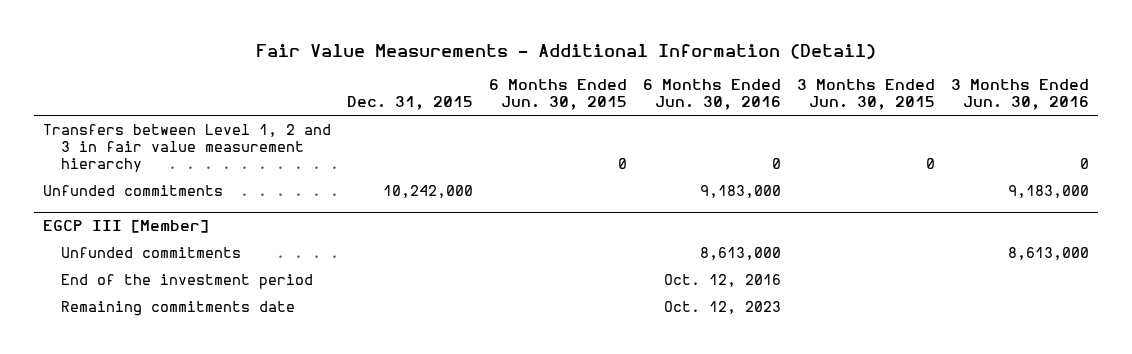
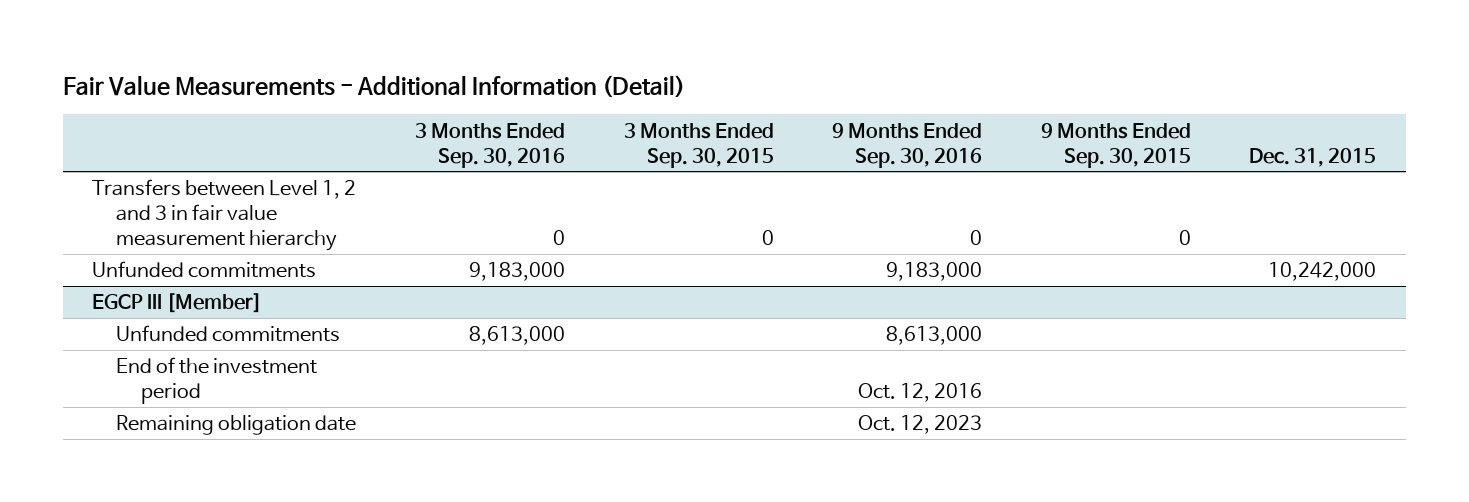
[488,79,627,111] 6 Months Ended Jun. 30, 2015 -> none
[643,79,782,111] 6 Months Ended Jun. 30, 2016 -> none
[797,79,936,111] 3 Months Ended Jun. 30, 2015 -> none
[951,79,1090,111] 3 Months Ended Jun. 30, 2016 -> none
none -> [415,122,566,168] 3 Months Ended Sep. 30, 2016
none -> [623,122,774,168] 3 Months Ended Sep. 30, 2015
none -> [832,122,983,168] 9 Months Ended Sep. 30, 2016
none -> [1040,122,1191,168] 9 Months Ended Sep. 30, 2015
[60,300,295,316] Remaining commitments date -> [116,415,357,436] Remaining obligation date

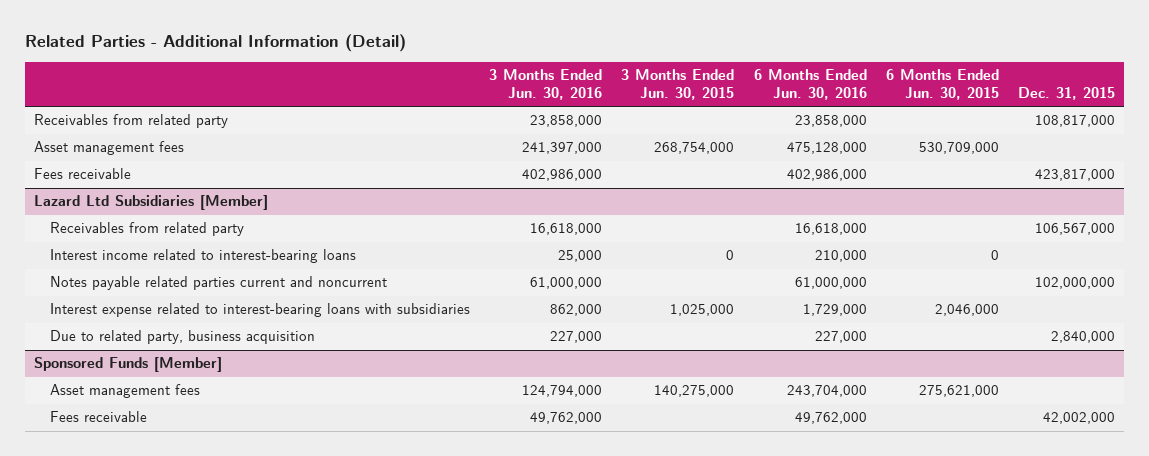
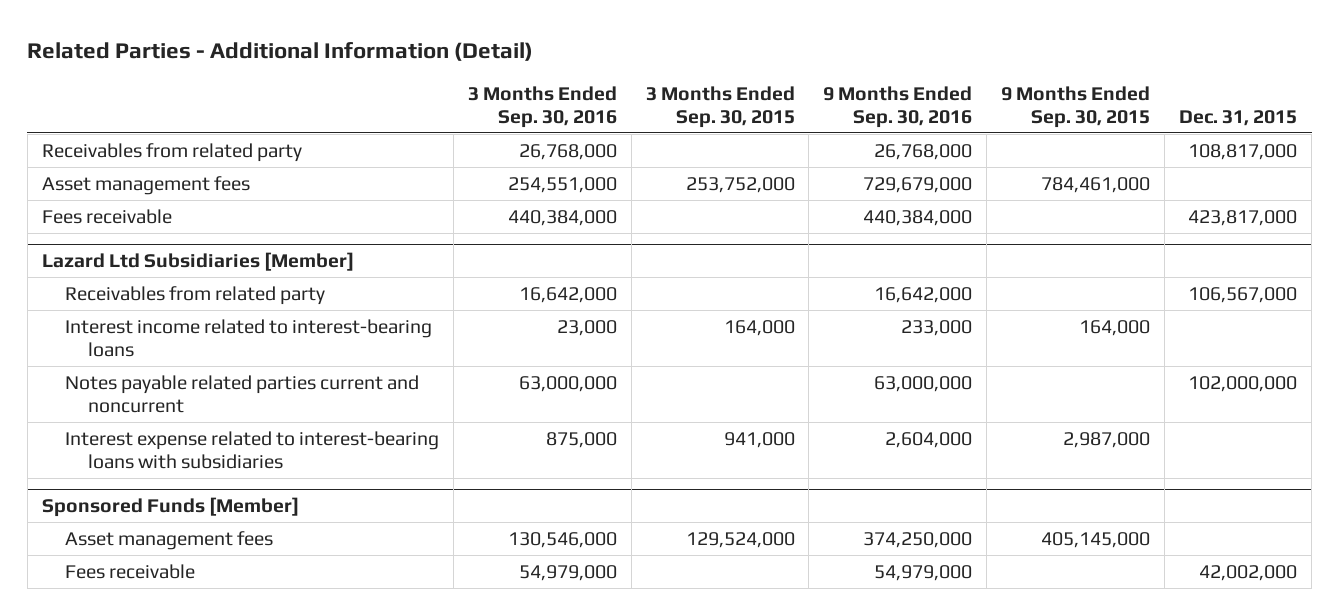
[489,69,603,101] 3 Months Ended Jun. 30, 2016 -> none
[621,69,735,101] 3 Months Ended Jun. 30, 2015 -> none
[753,69,867,101] 6 Months Ended Jun. 30, 2016 -> none
[885,69,999,101] 6 Months Ended Jun. 30, 2015 -> none
none -> [467,86,617,129] 3 Months Ended Sep. 30, 2016
none -> [645,86,795,129] 3 Months Ended Sep. 30, 2015
none -> [823,86,973,129] 9 Months Ended Sep. 30, 2016
none -> [1001,86,1151,129] 9 Months Ended Sep. 30, 2015
[50,330,316,345] Due to related party, business acquisition -> none

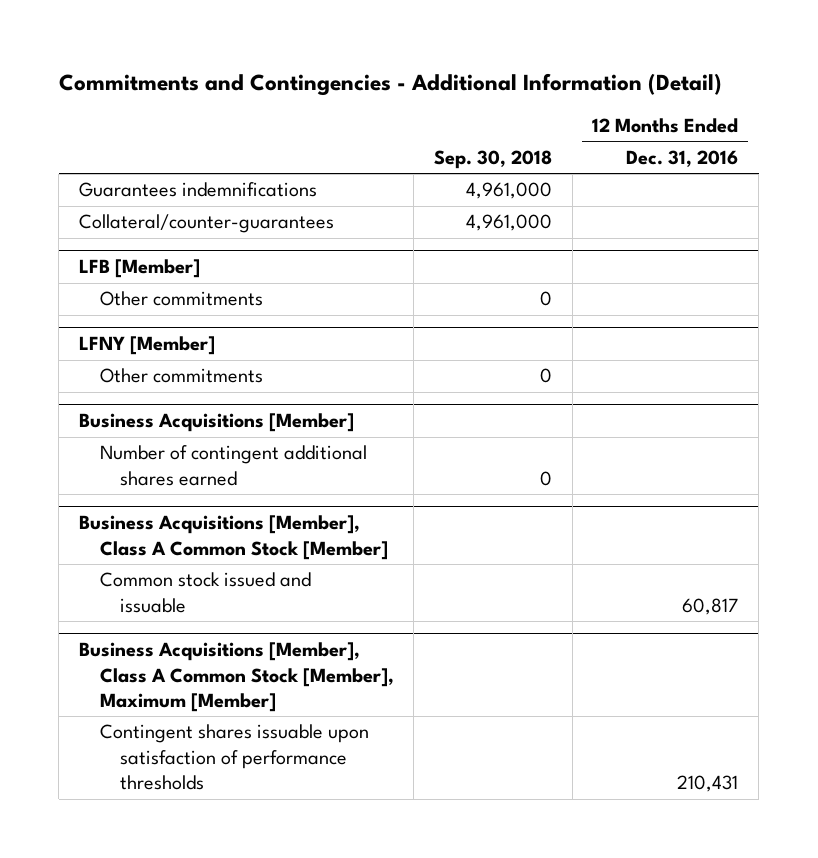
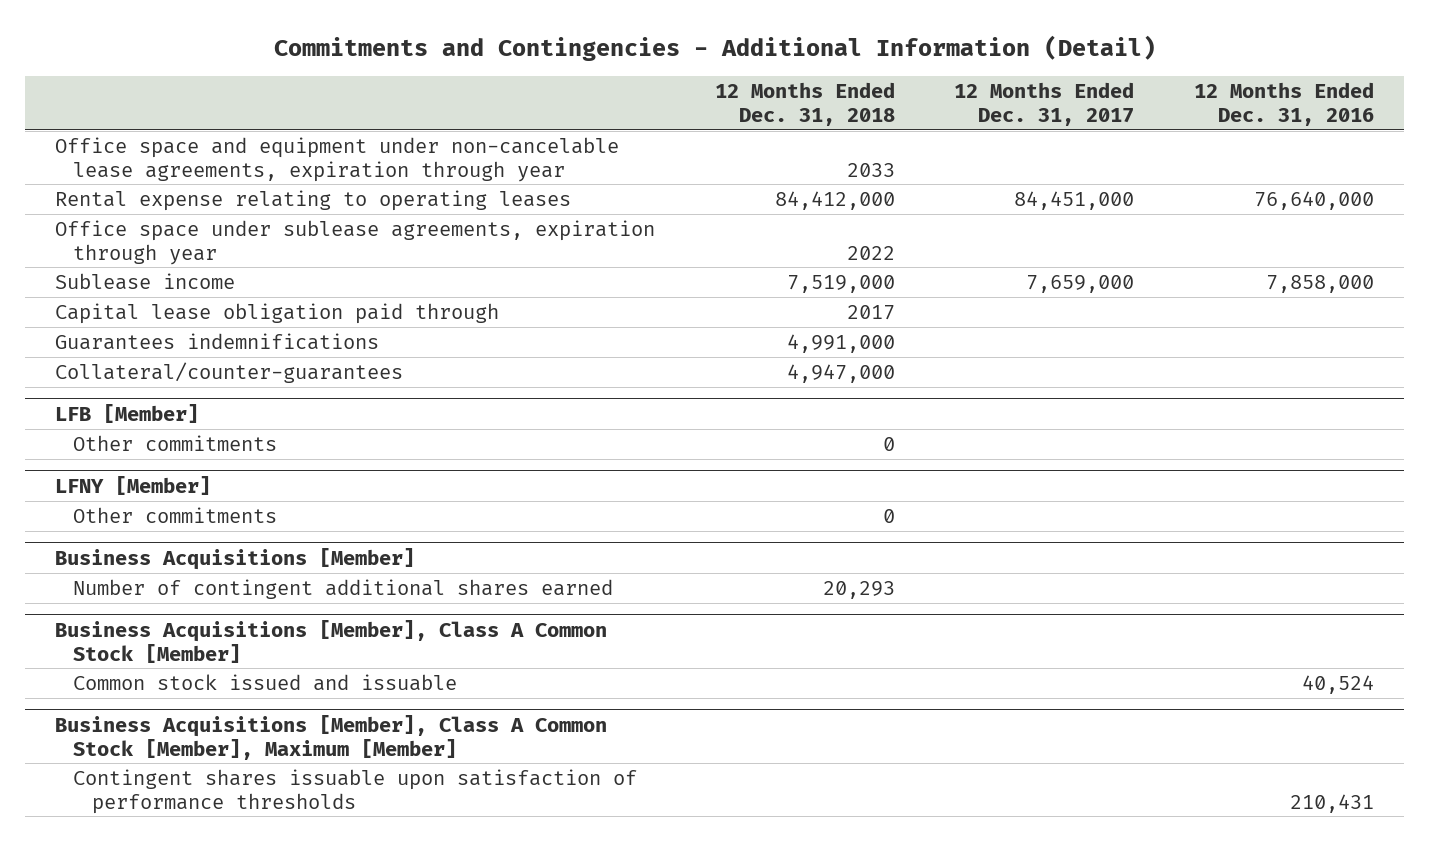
[433,149,552,169] Sep. 30, 2018 -> none
none -> [714,82,895,126] 12 Months Ended Dec. 31, 2018
none -> [954,82,1135,126] 12 Months Ended Dec. 31, 2017
none -> [55,136,620,182] Office space and equipment under non-cancelable lease agreements, expiration through year
none -> [55,189,572,211] Rental expense relating to operating leases
none -> [55,219,656,265] Office space under sublease agreements, expiration through year
none -> [55,272,236,290] Sublease income
none -> [55,302,500,324] Capital lease obligation paid through
[682,597,739,615] 60,817 -> [1302,674,1375,694] 40,524

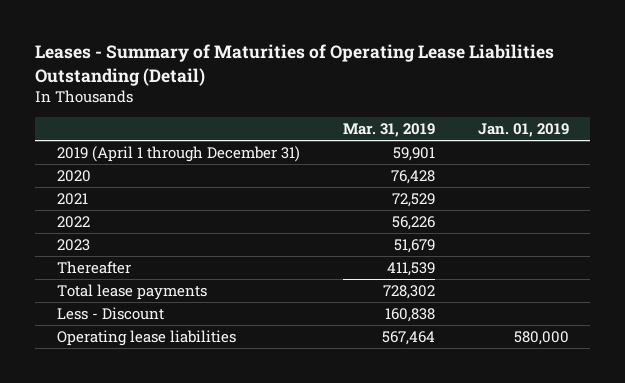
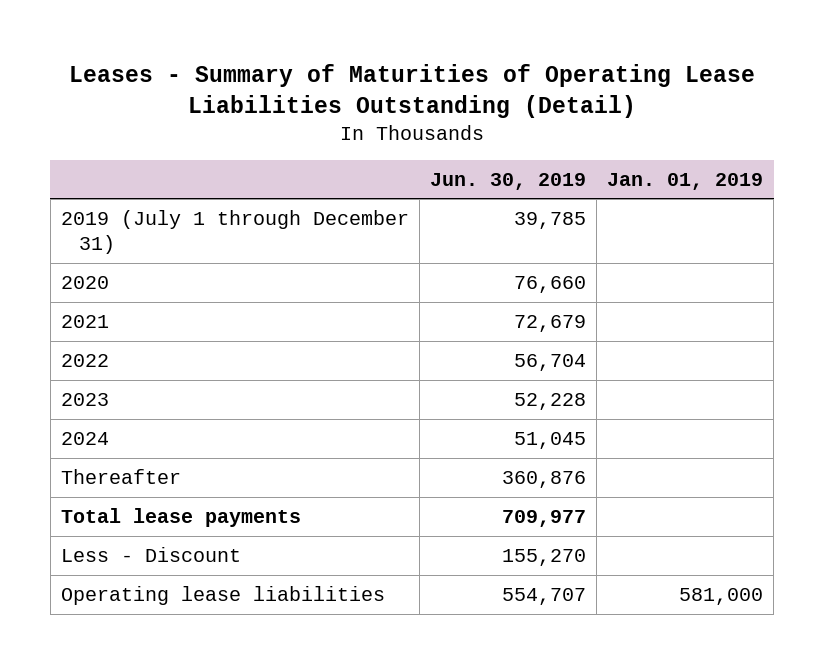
[342,122,435,137] Mar. 31, 2019 -> none
none -> [430,172,587,190] Jun. 30, 2019
[56,145,300,162] 2019 (April 1 through December 31) -> [60,209,409,254] 2019 (July 1 through December 31)
none -> [60,431,109,445] 2024
[513,330,569,345] 580,000 -> [679,587,764,605] 581,000

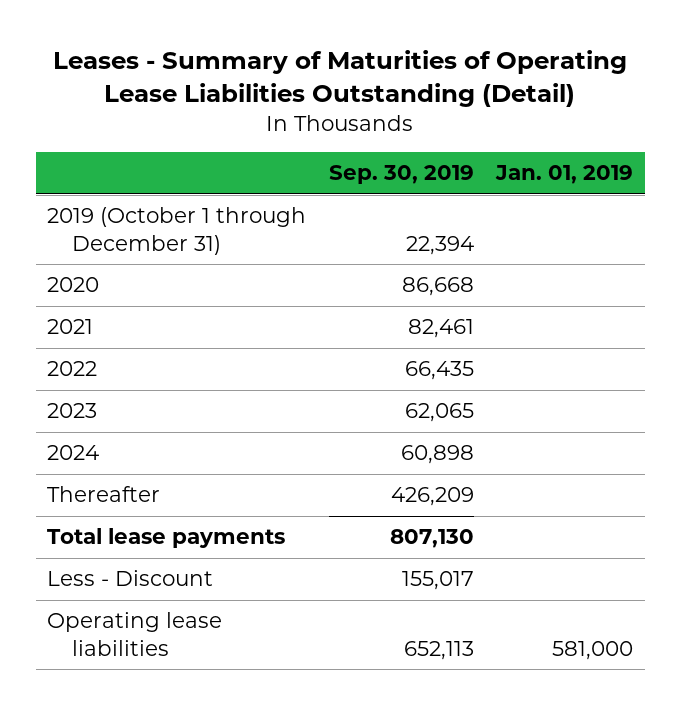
[430,172,587,190] Jun. 30, 2019 -> none
none -> [328,165,474,185] Sep. 30, 2019
[60,209,409,254] 2019 (July 1 through December 31) -> [47,207,307,255] 2019 (October 1 through December 31)

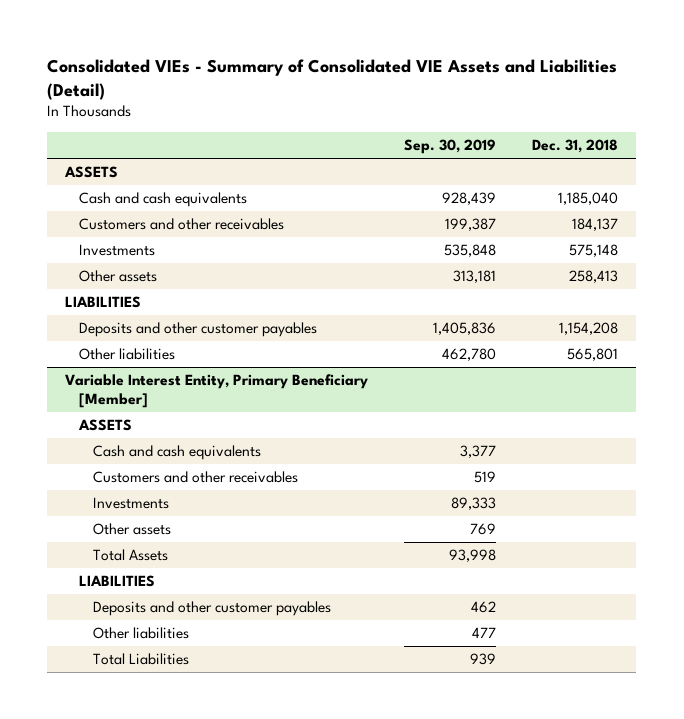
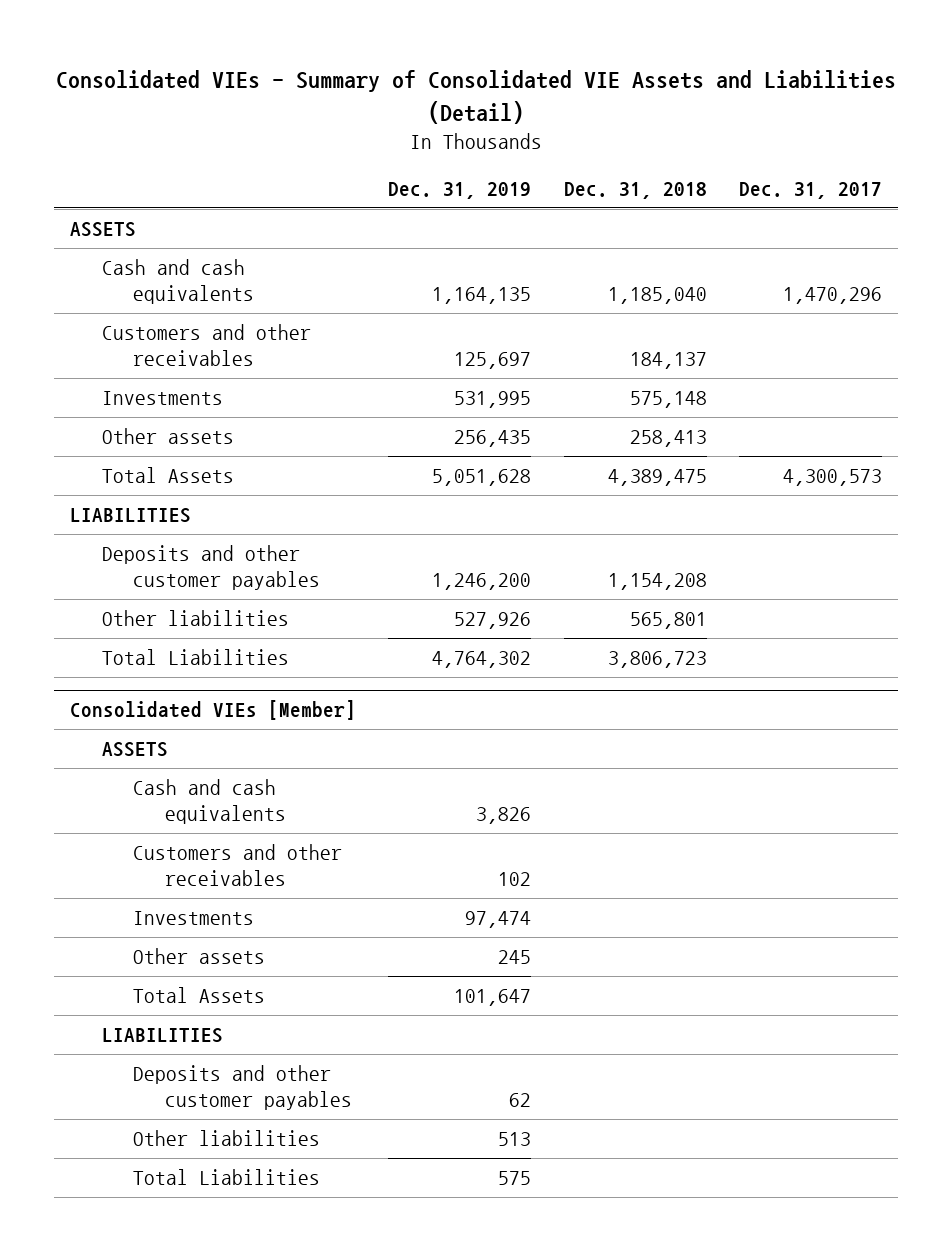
[404,139,497,155] Sep. 30, 2019 -> none
none -> [388,182,532,200] Dec. 31, 2019
none -> [738,182,882,200] Dec. 31, 2017
none -> [101,467,234,484] Total Assets
[65,374,369,409] Variable Interest Entity, Primary Beneficiary [Member] -> none
[78,419,133,432] ASSETS -> none
[92,445,261,461] Cash and cash equivalents -> none
[92,471,298,484] Customers and other receivables -> none
[92,497,169,510] Investments -> none
[92,523,171,536] Other assets -> none
[92,549,168,562] Total Assets -> none
[79,575,156,588] LIABILITIES -> none
[92,601,331,617] Deposits and other customer payables -> none
[92,627,189,640] Other liabilities -> none
[92,653,189,666] Total Liabilities -> none
none -> [101,649,289,666] Total Liabilities
none -> [70,700,357,721] Consolidated VIEs [Member]
none -> [101,742,168,758] ASSETS
none -> [133,779,286,825] Cash and cash equivalents
none -> [133,844,343,887] Customers and other receivables
none -> [133,911,255,926] Investments
none -> [133,948,266,965] Other assets
none -> [133,987,266,1004] Total Assets
none -> [101,1028,223,1044] LIABILITIES
none -> [133,1065,352,1111] Deposits and other customer payables
none -> [133,1130,321,1147] Other liabilities
none -> [133,1169,321,1186] Total Liabilities

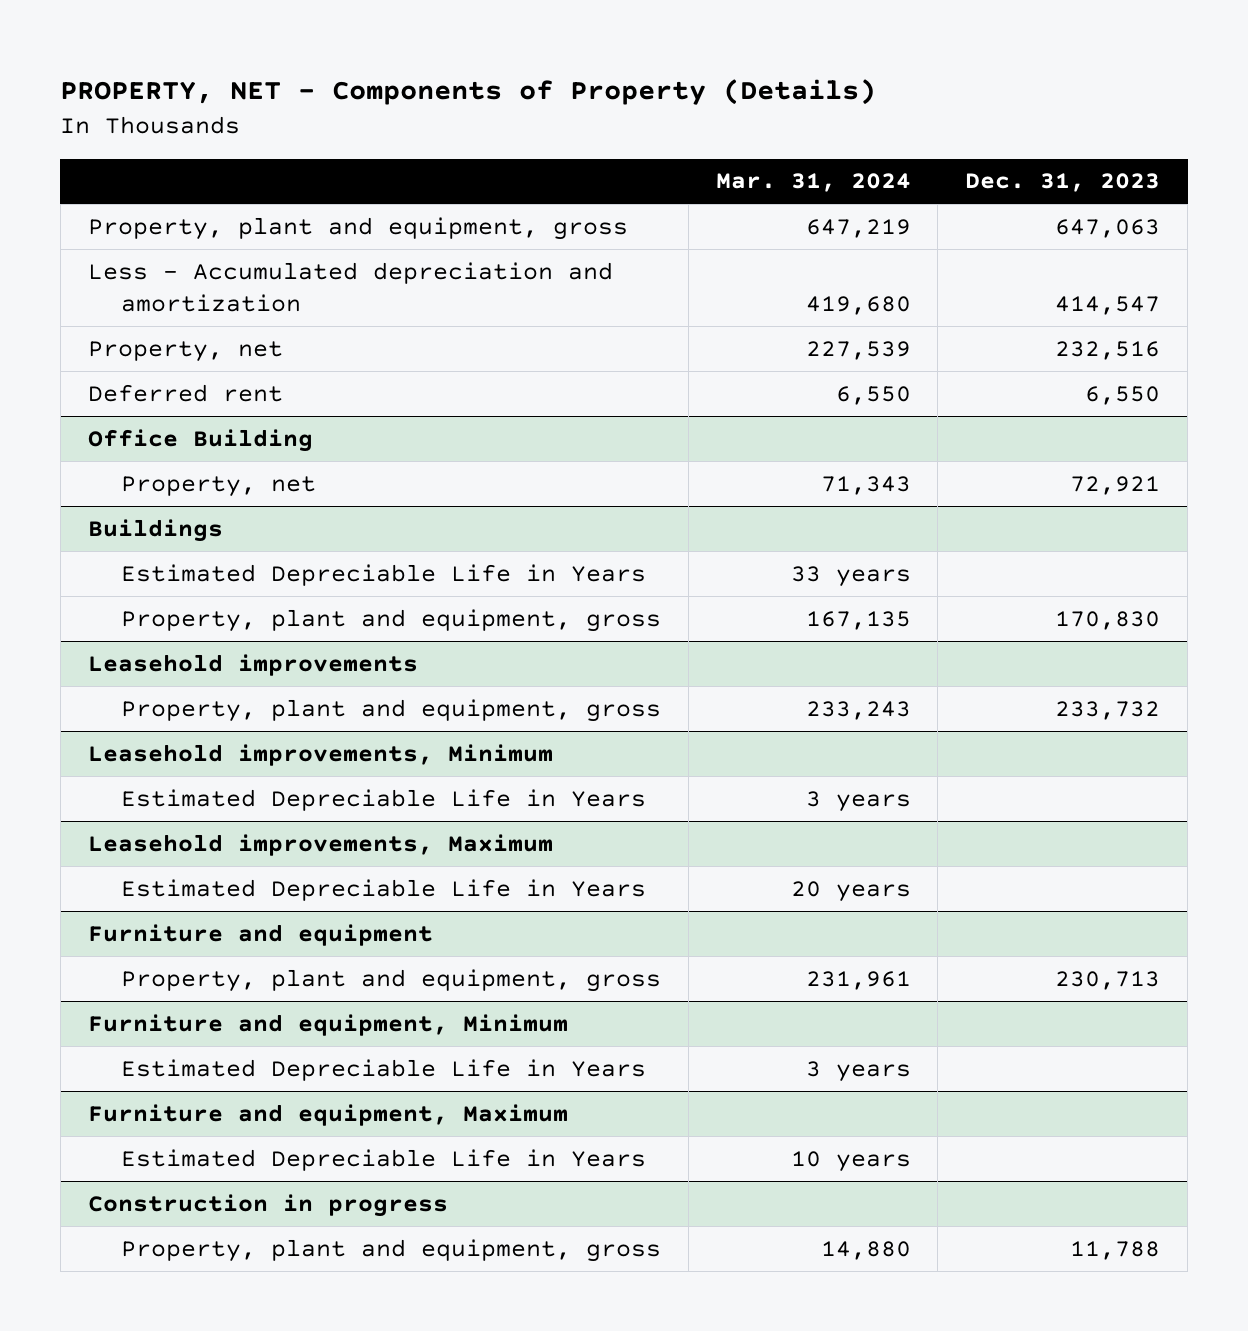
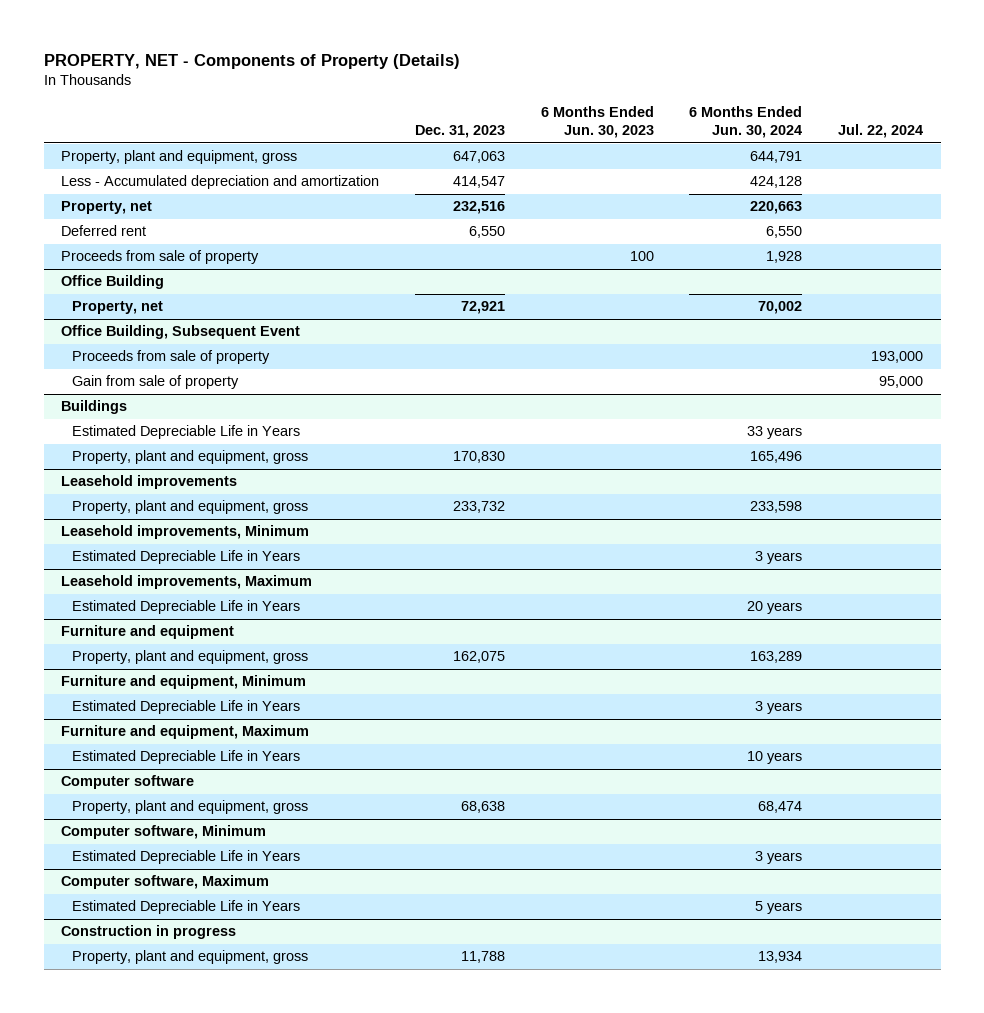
[715,173,911,193] Mar. 31, 2024 -> none
none -> [540,106,654,139] 6 Months Ended Jun. 30, 2023
none -> [689,106,803,139] 6 Months Ended Jun. 30, 2024
none -> [837,124,923,139] Jul. 22, 2024
none -> [61,250,260,265] Proceeds from sale of property
none -> [61,325,301,340] Office Building, Subsequent Event
none -> [71,350,270,365] Proceeds from sale of property
none -> [71,375,239,390] Gain from sale of property
[1055,970,1161,990] 230,713 -> [453,651,506,664] 162,075
none -> [61,775,195,790] Computer software
none -> [71,800,308,815] Property, plant and equipment, gross
none -> [61,825,267,840] Computer software, Minimum
none -> [71,850,300,865] Estimated Depreciable Life in Years
none -> [61,875,270,890] Computer software, Maximum
none -> [71,900,300,915] Estimated Depreciable Life in Years

